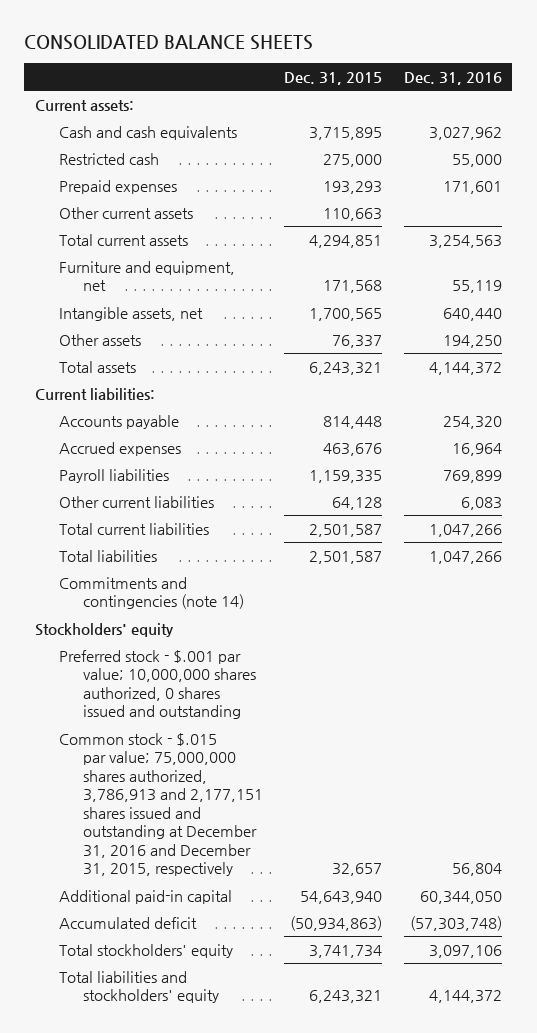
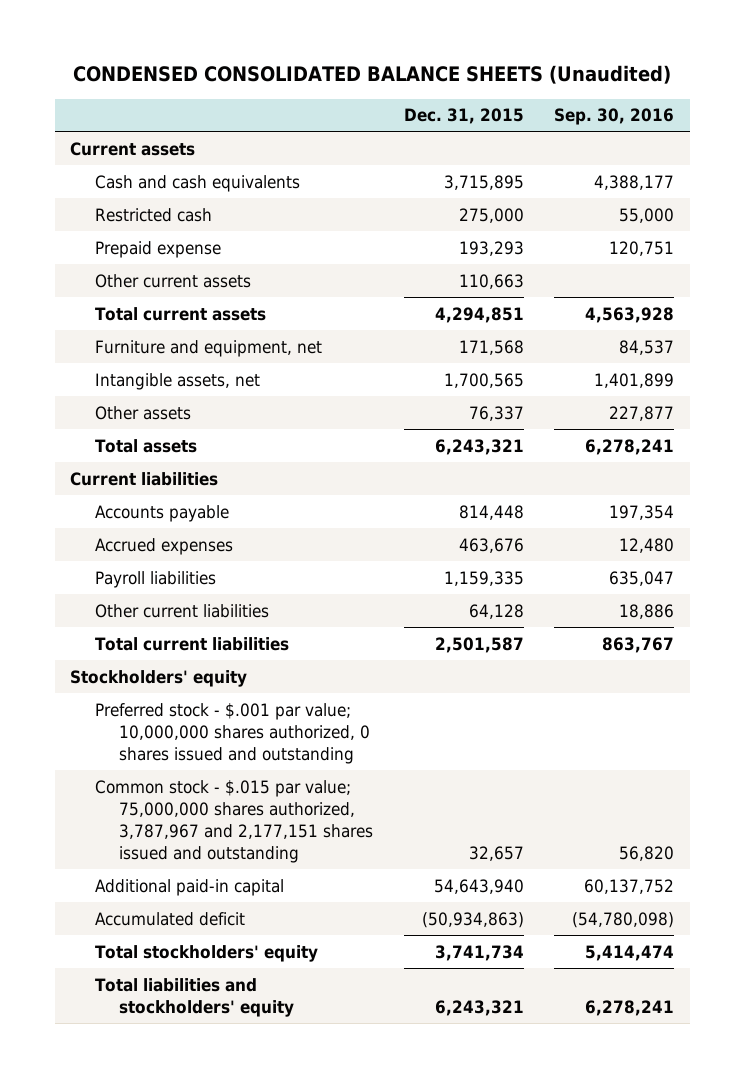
[24,34,314,50] CONSOLIDATED BALANCE SHEETS -> [73,65,672,85] CONDENSED CONSOLIDATED BALANCE SHEETS (Unaudited)
[403,71,502,85] Dec. 31, 2016 -> none
none -> [554,108,675,126] Sep. 30, 2016
[34,99,134,111] Current assets: -> [70,141,196,156] Current assets
[58,179,177,194] Prepaid expenses -> [94,240,221,258] Prepaid expense
[34,387,155,400] Current liabilities: -> [70,471,219,486] Current liabilities
[58,549,157,562] Total liabilities -> none
[58,576,244,610] Commitments and contingencies (note 14) -> none
[58,732,263,877] Common stock - $.015 par value; 75,000,000 shares authorized, 3,786,913 and 2,177,151 shares issued and outstanding at December 31, 2016 and December 31, 2015, respectively -> [94,779,373,864] Common stock - $.015 par value; 75,000,000 shares authorized, 3,787,967 and 2,177,151 shares issued and outstanding

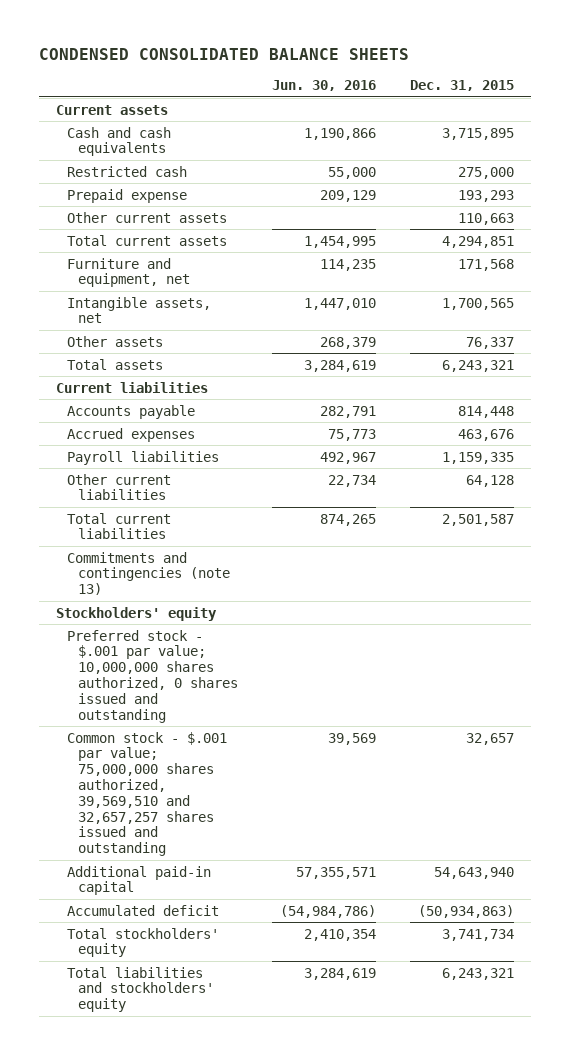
[73,65,672,85] CONDENSED CONSOLIDATED BALANCE SHEETS (Unaudited) -> [39,47,410,60] CONDENSED CONSOLIDATED BALANCE SHEETS
[554,108,675,126] Sep. 30, 2016 -> none
none -> [272,79,377,91] Jun. 30, 2016
none -> [67,551,231,596] Commitments and contingencies (note 13)
[94,779,373,864] Common stock - $.015 par value; 75,000,000 shares authorized, 3,787,967 and 2,177,151 shares issued and outstanding -> [67,731,228,857] Common stock - $.001 par value; 75,000,000 shares authorized, 39,569,510 and 32,657,257 shares issued and outstanding

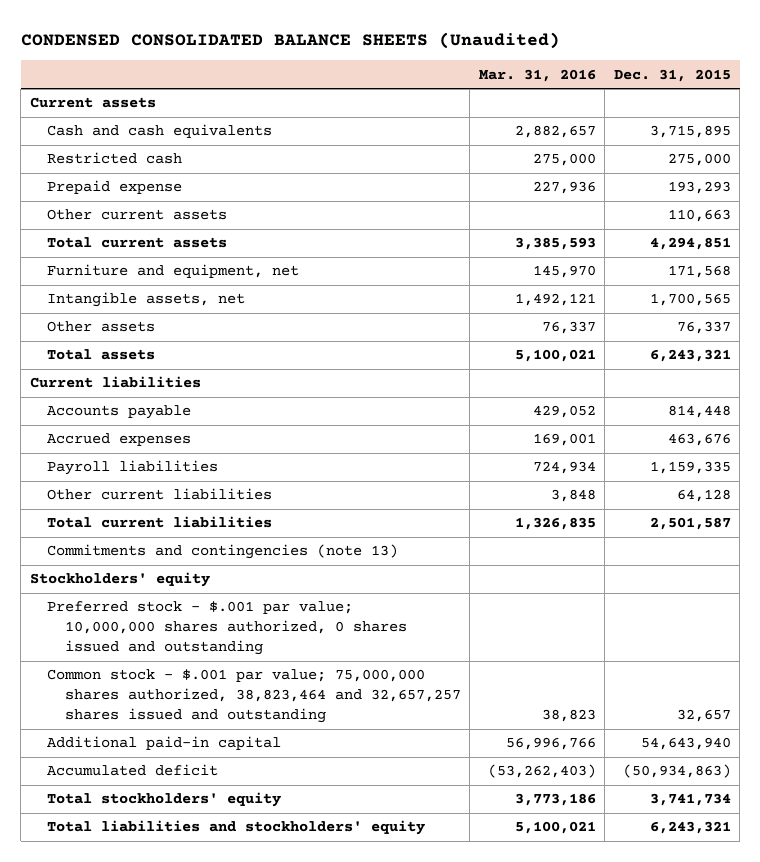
[39,47,410,60] CONDENSED CONSOLIDATED BALANCE SHEETS -> [20,31,560,49] CONDENSED CONSOLIDATED BALANCE SHEETS (Unaudited)
[272,79,377,91] Jun. 30, 2016 -> none
none -> [478,68,596,82] Mar. 31, 2016
[67,731,228,857] Common stock - $.001 par value; 75,000,000 shares authorized, 39,569,510 and 32,657,257 shares issued and outstanding -> [47,669,461,724] Common stock - $.001 par value; 75,000,000 shares authorized, 38,823,464 and 32,657,257 shares issued and outstanding

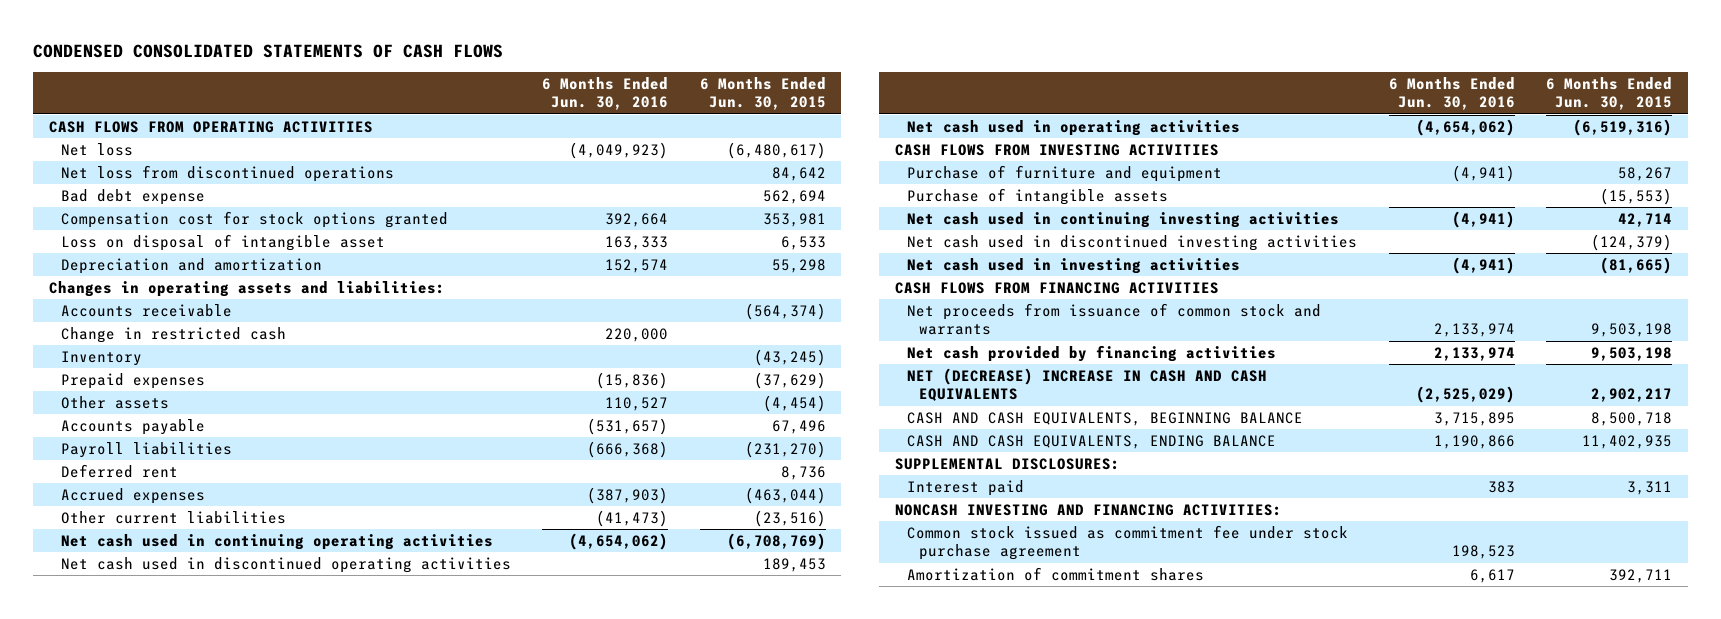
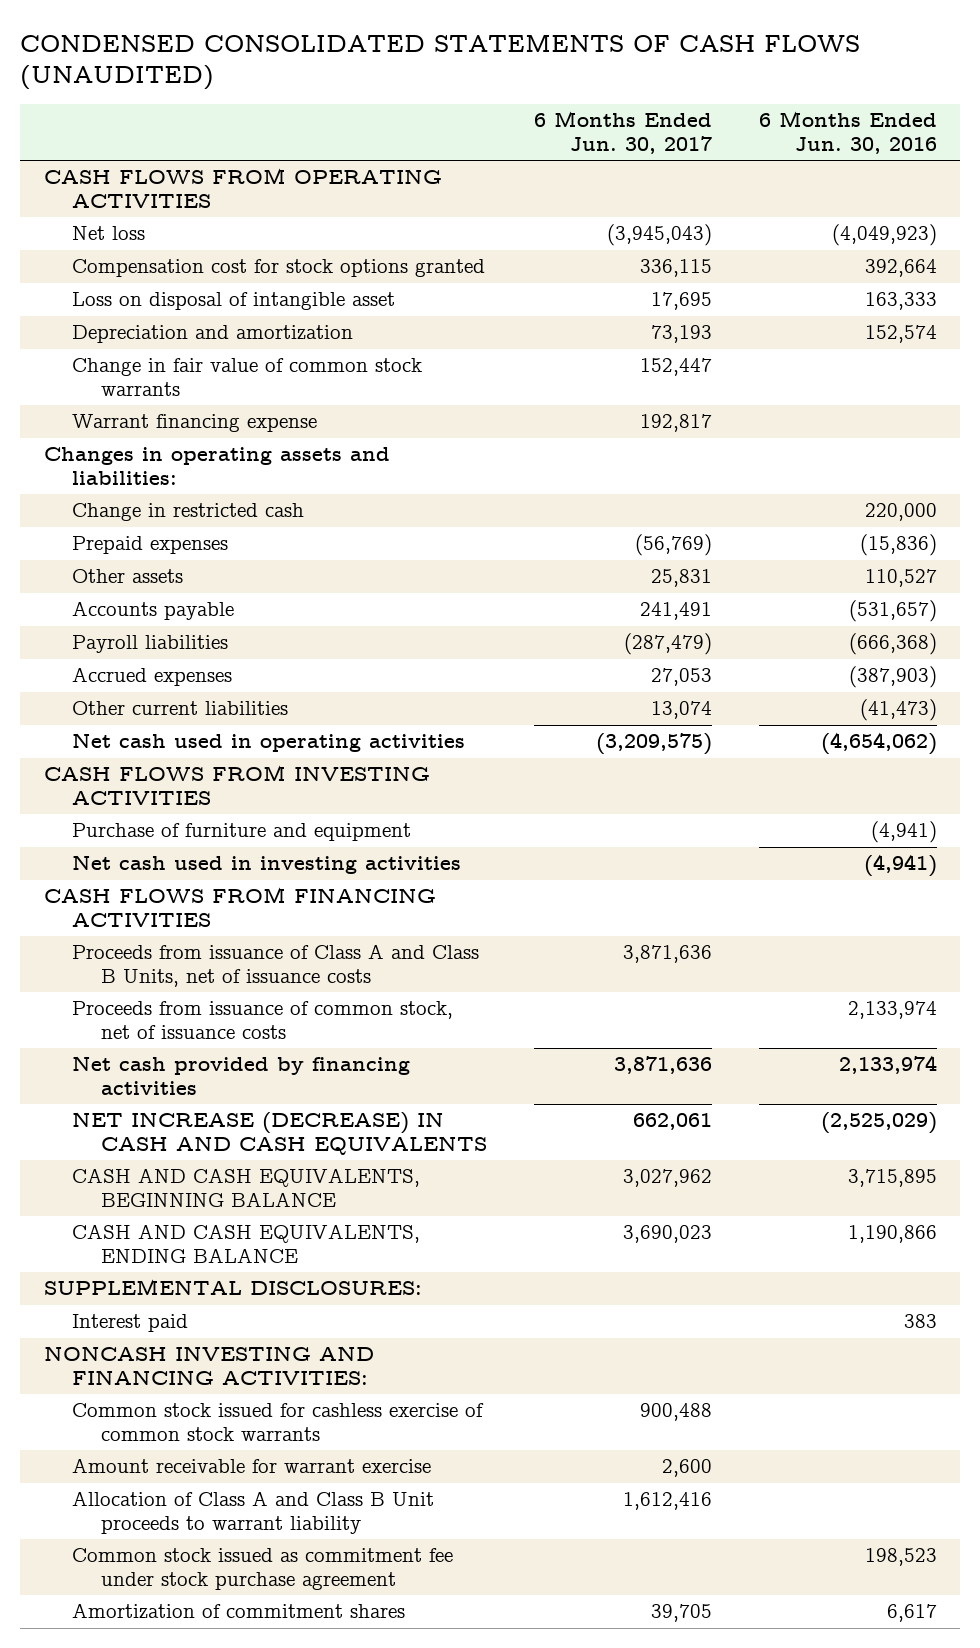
[33,43,504,58] CONDENSED CONSOLIDATED STATEMENTS OF CASH FLOWS -> [20,33,861,91] CONDENSED CONSOLIDATED STATEMENTS OF CASH FLOWS (UNAUDITED)
[699,76,826,111] 6 Months Ended Jun. 30, 2015 -> none
none -> [533,111,712,154] 6 Months Ended Jun. 30, 2017
[60,164,394,182] Net loss from discontinued operations -> none
[60,188,205,205] Bad debt expense -> none
none -> [72,358,423,397] Change in fair value of common stock warrants
none -> [72,414,318,433] Warrant financing expense
[60,303,232,317] Accounts receivable -> none
[60,350,142,366] Inventory -> none
[60,463,178,478] Deferred rent -> none
[60,533,493,550] Net cash used in continuing operating activities -> none
[60,556,511,573] Net cash used in discontinued operating activities -> none
[906,187,1168,205] Purchase of intangible assets -> none
[906,211,1339,228] Net cash used in continuing investing activities -> none
[906,234,1357,251] Net cash used in discontinued investing activities -> none
none -> [72,944,480,988] Proceeds from issuance of Class A and Class B Units, net of issuance costs
[906,302,1321,336] Net proceeds from issuance of common stock and warrants -> [72,1001,454,1040] Proceeds from issuance of common stock, net of issuance costs
[906,367,1267,402] NET (DECREASE) INCREASE IN CASH AND CASH EQUIVALENTS -> [72,1112,487,1156] NET INCREASE (DECREASE) IN CASH AND CASH EQUIVALENTS
none -> [72,1403,485,1442] Common stock issued for cashless exercise of common stock warrants
none -> [72,1458,432,1474] Amount receivable for warrant exercise
none -> [72,1491,435,1535] Allocation of Class A and Class B Unit proceeds to warrant liability

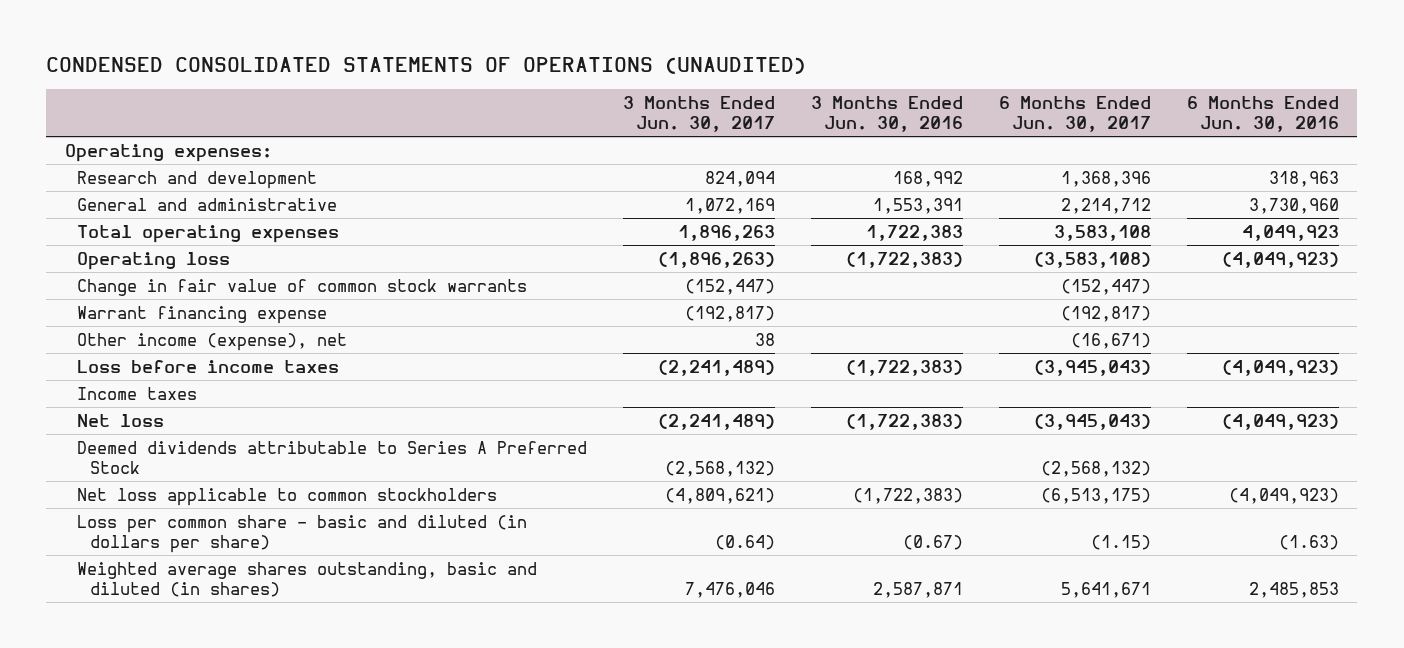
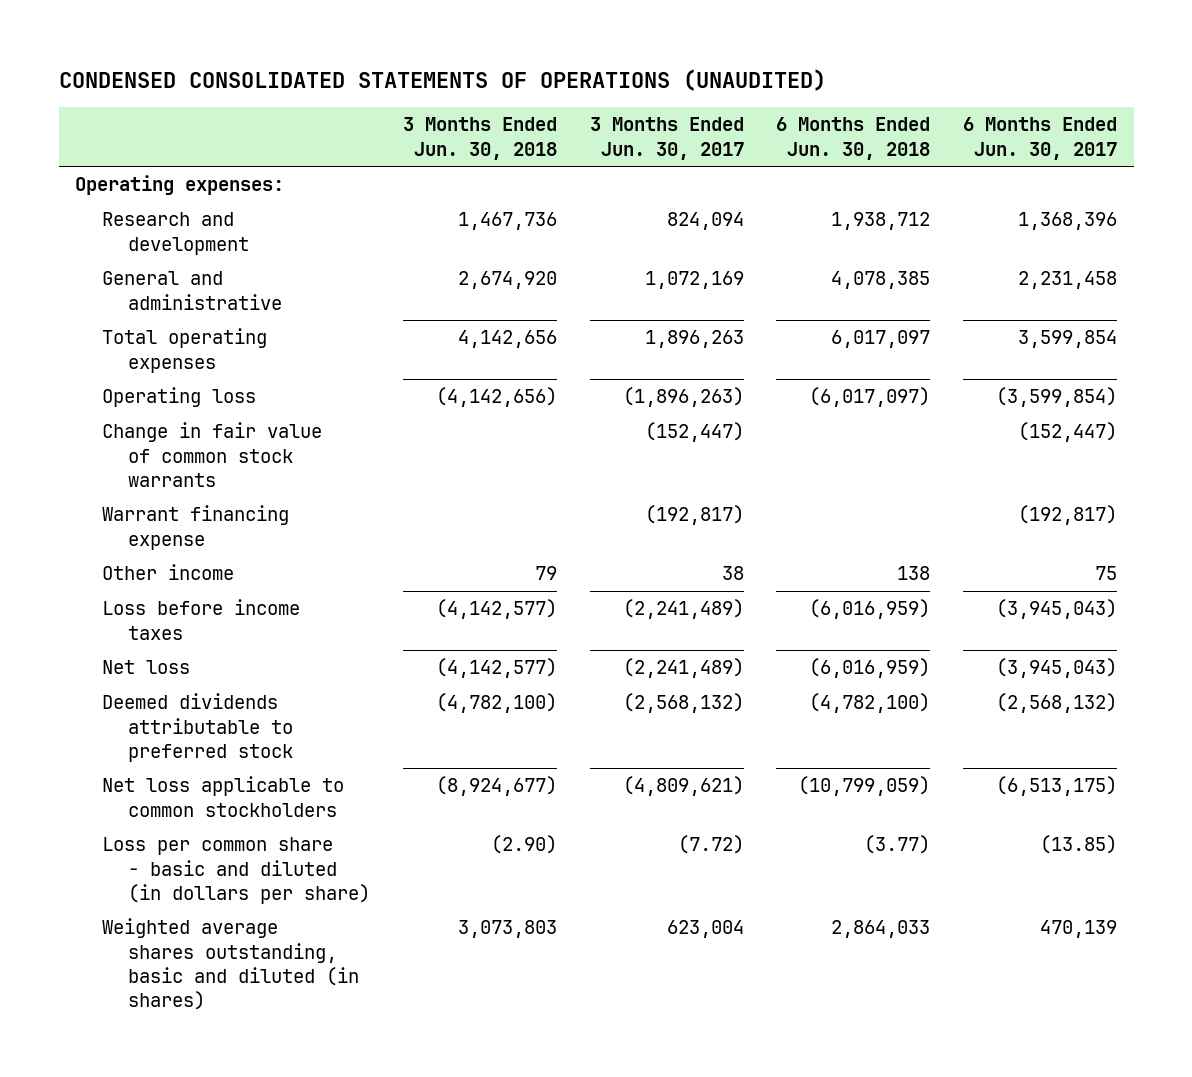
[811,95,964,132] 3 Months Ended Jun. 30, 2016 -> none
[1187,95,1340,132] 6 Months Ended Jun. 30, 2016 -> none
none -> [402,117,557,160] 3 Months Ended Jun. 30, 2018
none -> [776,117,931,160] 6 Months Ended Jun. 30, 2018
[1061,197,1152,214] 2,214,712 -> [1018,271,1118,290] 2,231,458
[1054,224,1152,241] 3,583,108 -> [1018,330,1118,349] 3,599,854
[1034,251,1152,268] (3,583,108) -> [996,387,1118,408] (3,599,854)
[77,332,348,351] Other income (expense), net -> [101,564,234,581] Other income
[1071,332,1152,349] (16,671) -> [1095,566,1118,581] 75
[77,386,198,400] Income taxes -> none
[77,440,588,475] Deemed dividends attributable to Series A Preferred Stock -> [101,693,294,762] Deemed dividends attributable to preferred stock
[715,535,776,551] (0.64) -> [677,835,744,855] (7.72)
[1091,535,1152,551] (1.15) -> [1040,835,1118,855] (13.85)
[685,582,776,599] 7,476,046 -> [666,920,744,939] 623,004
[1061,582,1152,599] 5,641,671 -> [1040,920,1118,939] 470,139

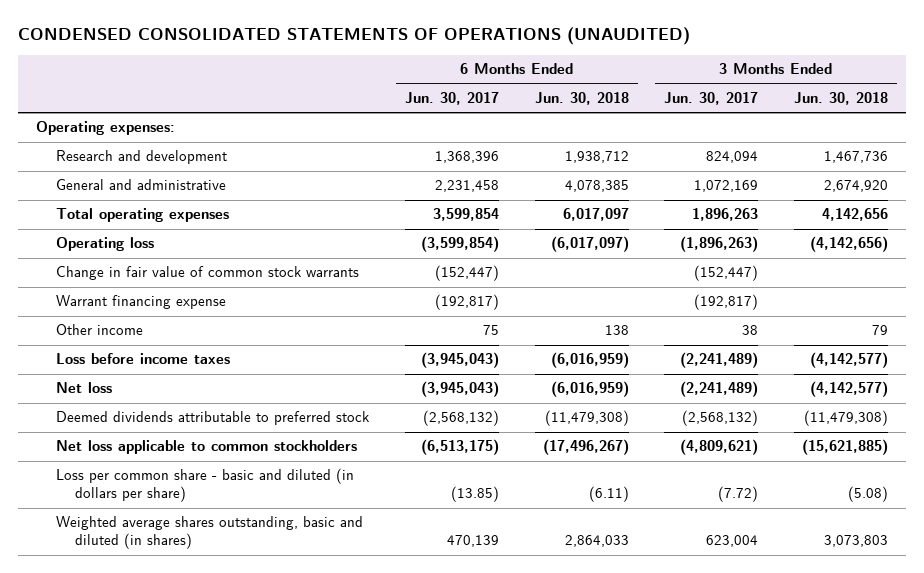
[435,693,557,714] (4,782,100) -> [804,410,889,427] (11,479,308)
[809,693,931,714] (4,782,100) -> [544,410,629,427] (11,479,308)
[435,776,557,797] (8,924,677) -> [802,439,889,456] (15,621,885)
[798,776,931,797] (10,799,059) -> [542,439,629,456] (17,496,267)
[490,835,557,855] (2.90) -> [848,486,889,503] (5.08)
[864,835,931,855] (3.77) -> [588,486,629,503] (6.11)

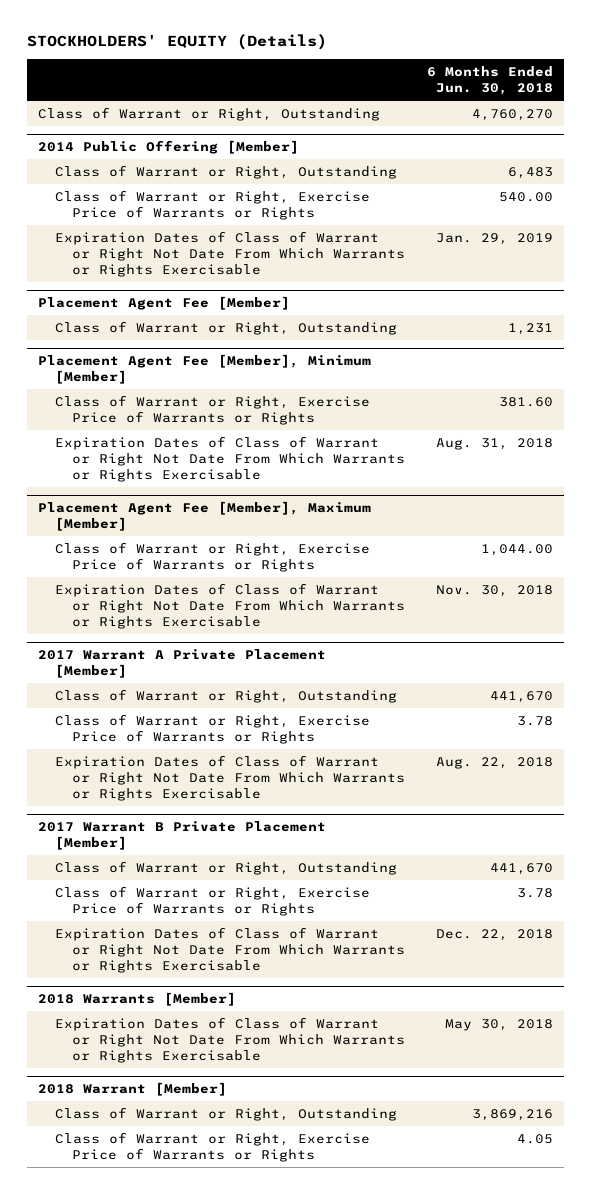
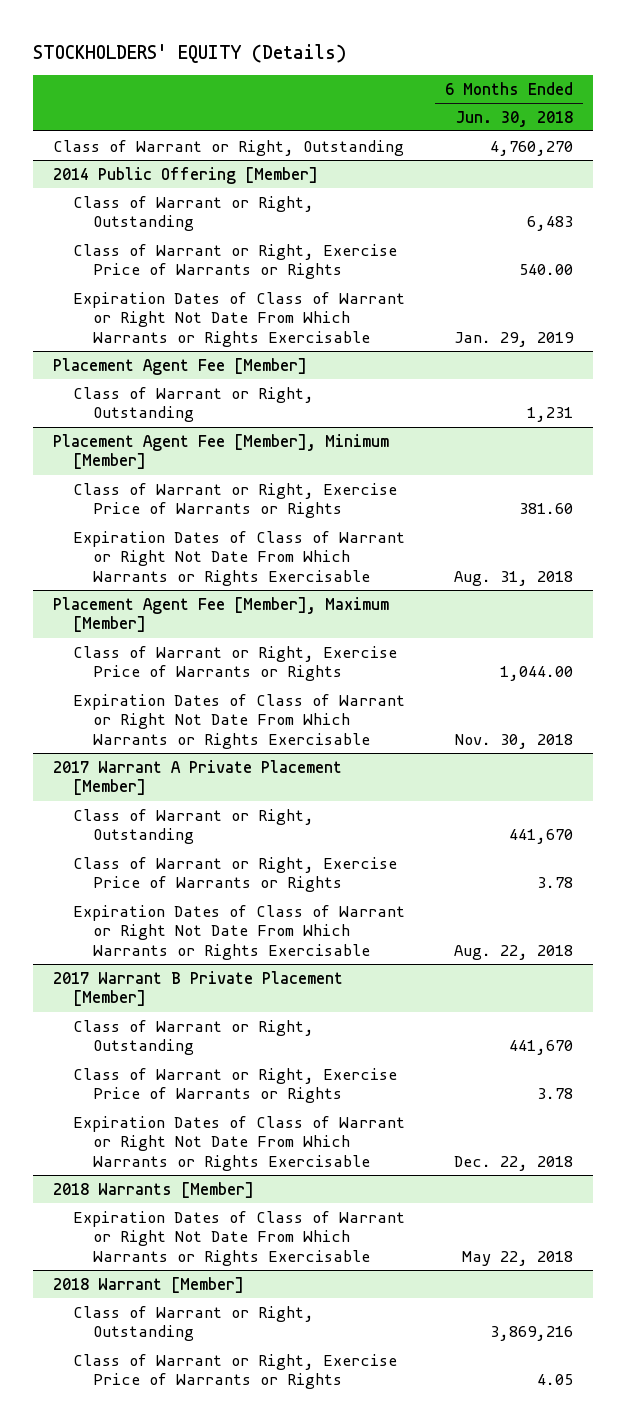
[444,1019,553,1032] May 30, 2018 -> [461,1251,573,1267] May 22, 2018

